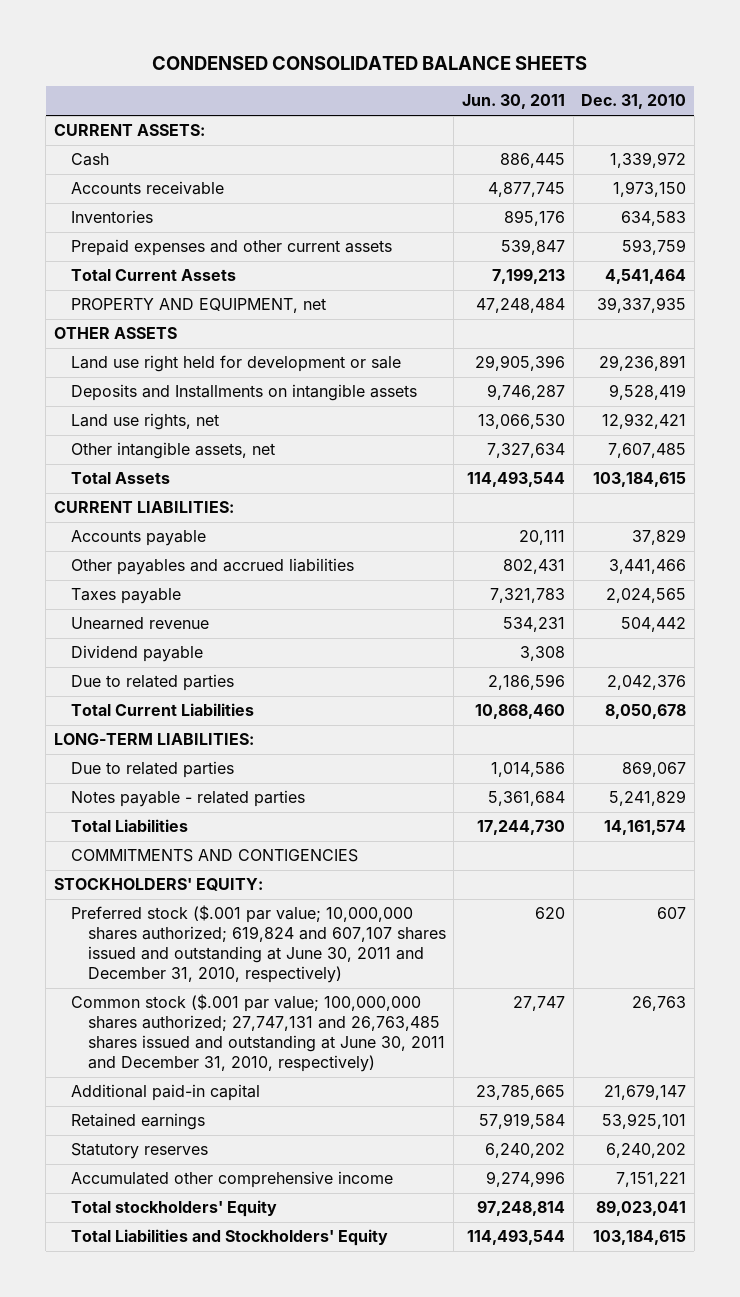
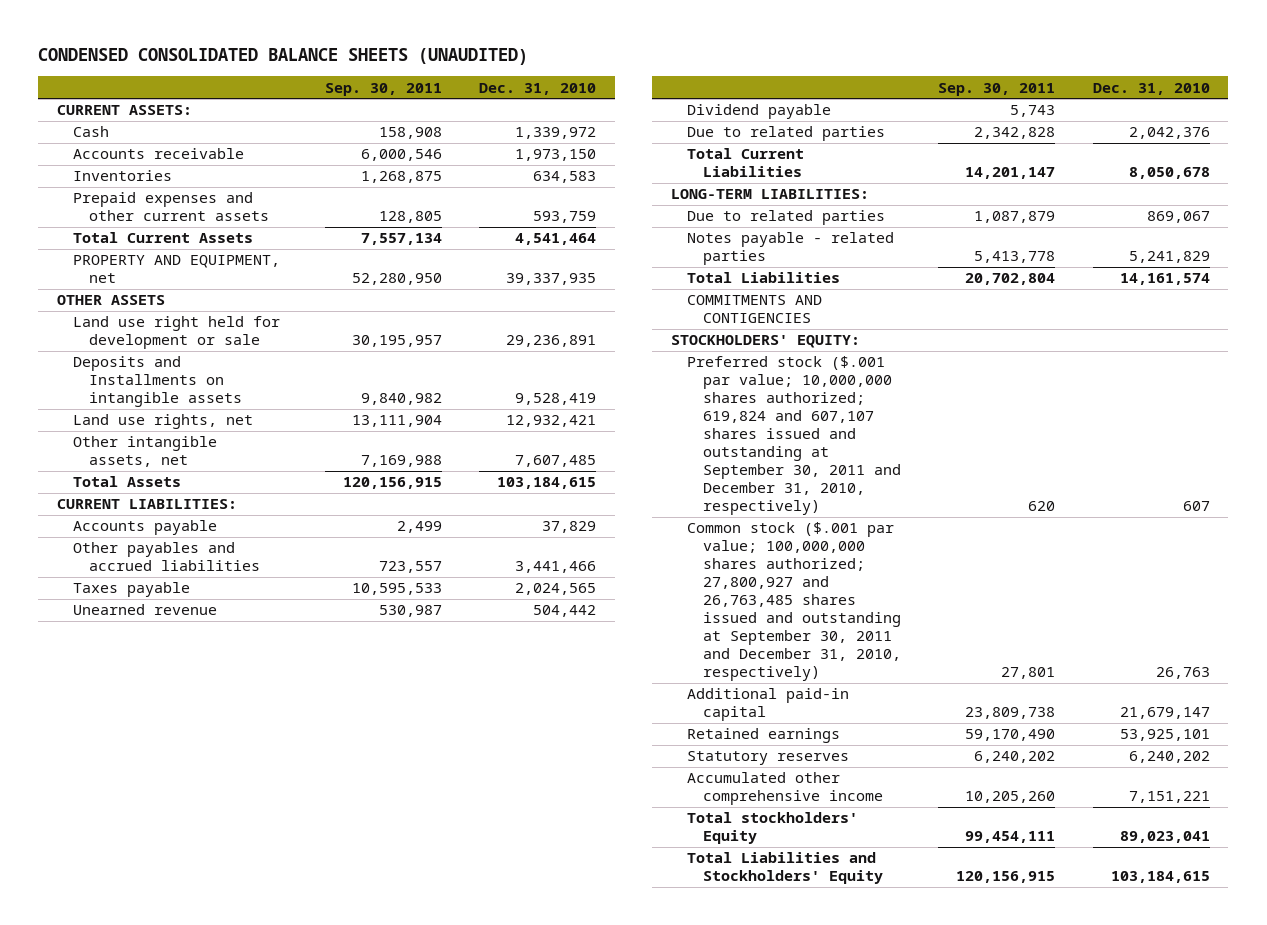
[151,56,587,71] CONDENSED CONSOLIDATED BALANCE SHEETS -> [38,48,529,66] CONDENSED CONSOLIDATED BALANCE SHEETS (UNAUDITED)
[462,94,566,110] Jun. 30, 2011 -> none
none -> [324,82,442,96] Sep. 30, 2011
[70,905,446,983] Preferred stock ($.001 par value; 10,000,000 shares authorized; 619,824 and 607,107 shares issued and outstanding at June 30, 2011 and December 31, 2010, respectively) -> [686,356,902,515] Preferred stock ($.001 par value; 10,000,000 shares authorized; 619,824 and 607,107 shares issued and outstanding at September 30, 2011 and December 31, 2010, respectively)
[70,994,445,1072] Common stock ($.001 par value; 100,000,000 shares authorized; 27,747,131 and 26,763,485 shares issued and outstanding at June 30, 2011 and December 31, 2010, respectively) -> [686,522,902,681] Common stock ($.001 par value; 100,000,000 shares authorized; 27,800,927 and 26,763,485 shares issued and outstanding at September 30, 2011 and December 31, 2010, respectively)

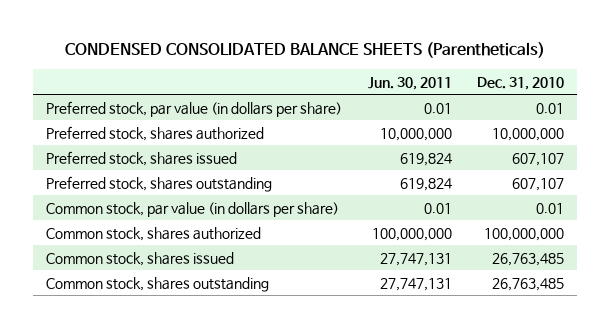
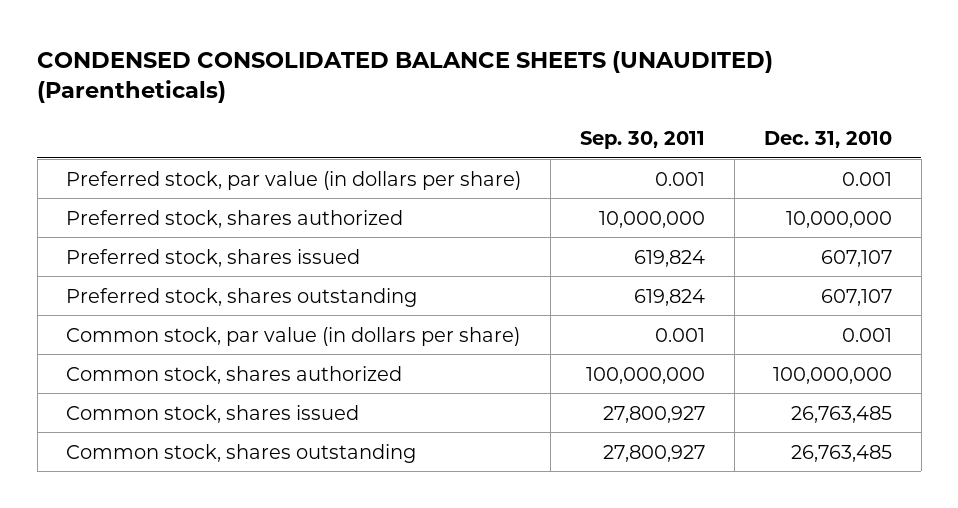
[65,41,546,58] CONDENSED CONSOLIDATED BALANCE SHEETS (Parentheticals) -> [37,50,774,104] CONDENSED CONSOLIDATED BALANCE SHEETS (UNAUDITED) (Parentheticals)
[367,76,452,90] Jun. 30, 2011 -> none
none -> [580,130,706,149] Sep. 30, 2011
[536,102,565,114] 0.01 -> [841,171,892,186] 0.001
[536,202,565,214] 0.01 -> [841,327,892,342] 0.001

